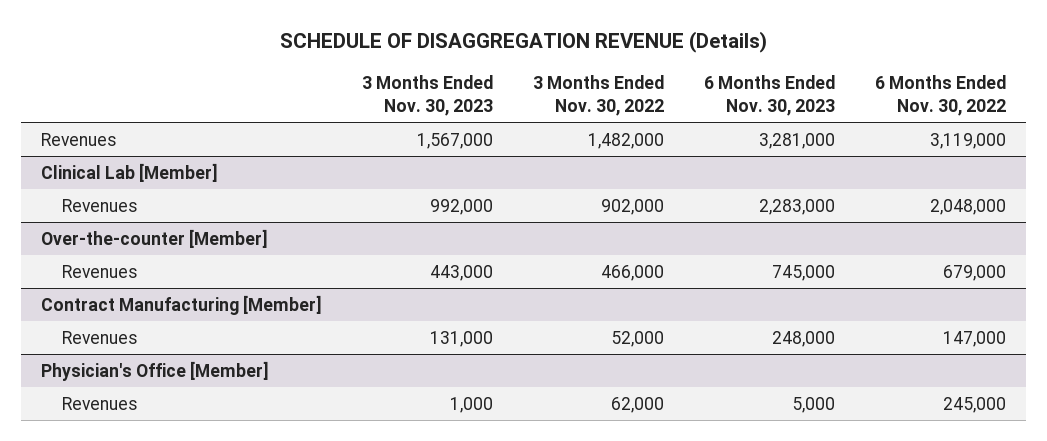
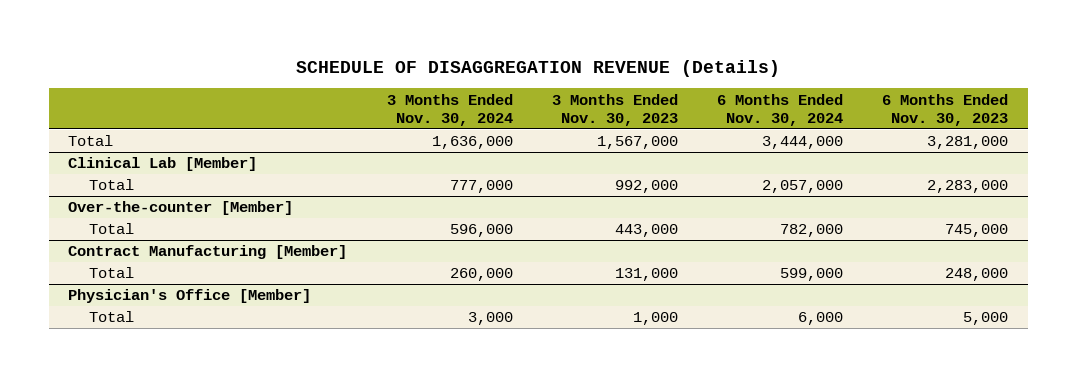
[533,74,665,116] 3 Months Ended Nov. 30, 2022 -> none
[875,74,1007,116] 6 Months Ended Nov. 30, 2022 -> none
none -> [386,93,513,126] 3 Months Ended Nov. 30, 2024
none -> [717,93,844,126] 6 Months Ended Nov. 30, 2024
[41,132,118,146] Revenues -> [68,135,114,147] Total
[61,198,138,212] Revenues -> [89,179,135,191] Total
[61,264,138,278] Revenues -> [89,223,135,235] Total
[61,330,138,344] Revenues -> [89,267,135,279] Total
[61,396,138,410] Revenues -> [89,311,135,323] Total

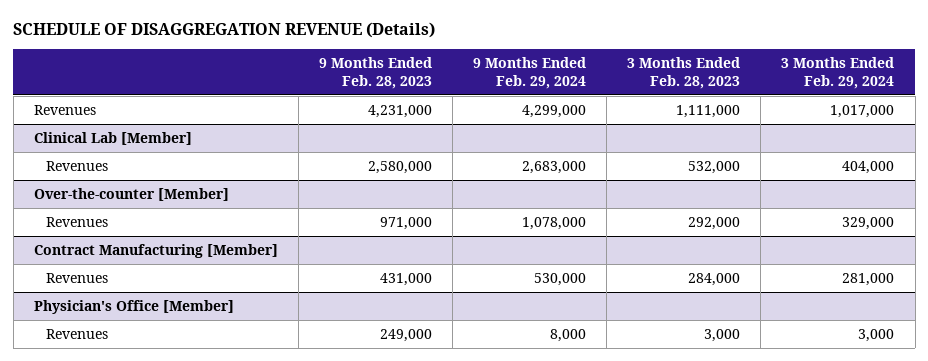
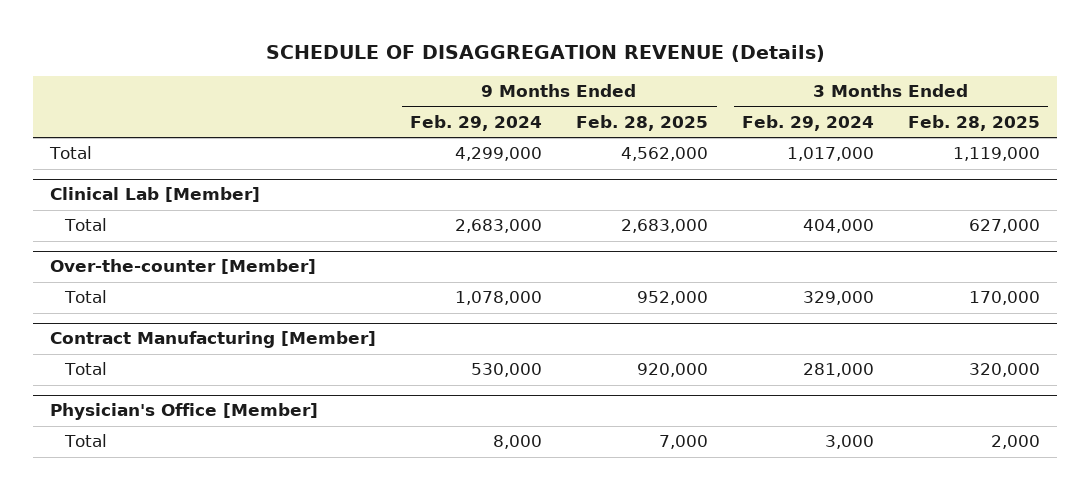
[318,57,432,89] 9 Months Ended Feb. 28, 2023 -> none
[627,57,741,89] 3 Months Ended Feb. 28, 2023 -> none
none -> [576,115,709,132] Feb. 28, 2025
none -> [907,115,1040,132] Feb. 28, 2025
[33,104,96,115] Revenues -> [49,146,93,160] Total
[45,160,108,171] Revenues -> [64,218,108,232] Total
[45,216,108,227] Revenues -> [64,290,108,304] Total
[45,272,108,283] Revenues -> [64,362,108,376] Total
[45,328,108,339] Revenues -> [64,434,108,448] Total

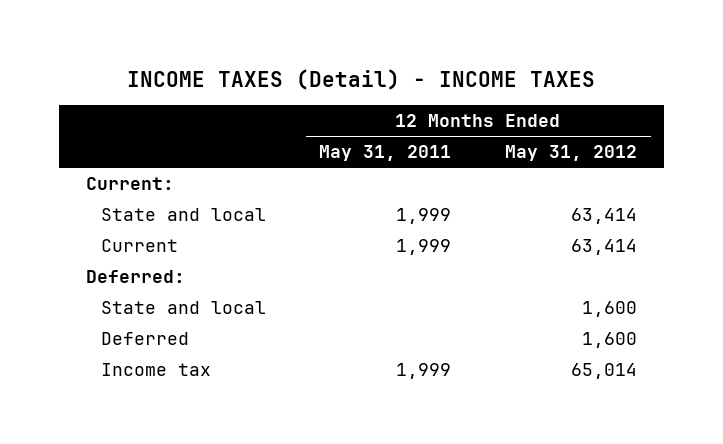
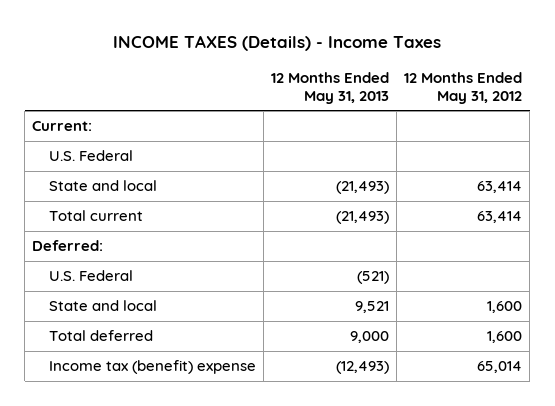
[127,68,596,90] INCOME TAXES (Detail) - INCOME TAXES -> [113,34,442,51] INCOME TAXES (Details) - Income Taxes
[319,145,452,162] May 31, 2011 -> none
none -> [271,71,390,104] 12 Months Ended May 31, 2013
none -> [48,150,133,162] U.S. Federal
[100,239,178,253] Current -> [48,210,143,222] Total current
none -> [48,270,133,282] U.S. Federal
[100,332,189,346] Deferred -> [48,330,153,342] Total deferred
[100,363,211,377] Income tax -> [48,360,256,375] Income tax (benefit) expense

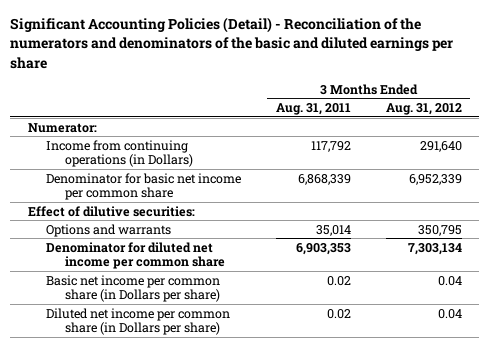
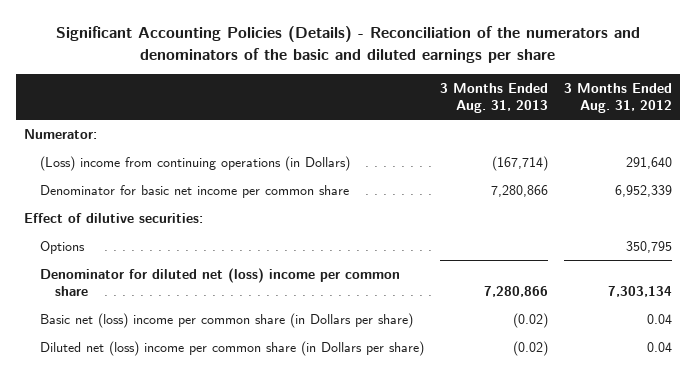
[10,17,454,69] Significant Accounting Policies (Detail) - Reconciliation of the numerators and denominators of the basic and diluted earnings per share -> [56,26,641,64] Significant Accounting Policies (Details) - Reconciliation of the numerators and denominators of the basic and diluted earnings per share
[275,102,351,115] Aug. 31, 2011 -> none
none -> [439,83,548,114] 3 Months Ended Aug. 31, 2013
[46,139,194,168] Income from continuing operations (in Dollars) -> [39,155,350,171] (Loss) income from continuing operations (in Dollars)
[46,223,172,237] Options and warrants -> [39,240,85,254] Options
[46,241,226,270] Denominator for diluted net income per common share -> [39,267,400,296] Denominator for diluted net (loss) income per common share
[46,274,221,303] Basic net income per common share (in Dollars per share) -> [39,312,413,328] Basic net (loss) income per common share (in Dollars per share)
[46,307,231,336] Diluted net income per common share (in Dollars per share) -> [39,340,424,356] Diluted net (loss) income per common share (in Dollars per share)

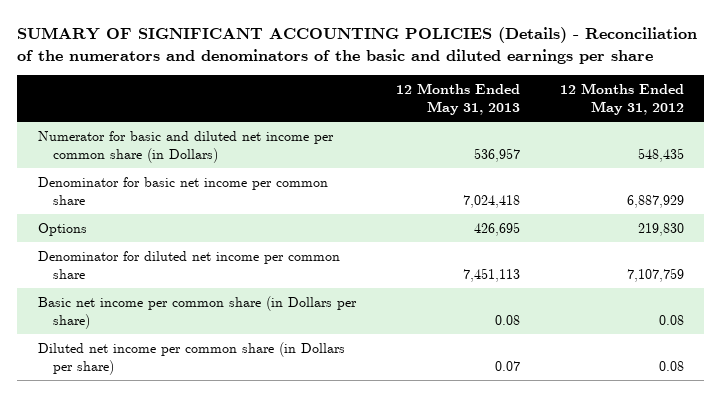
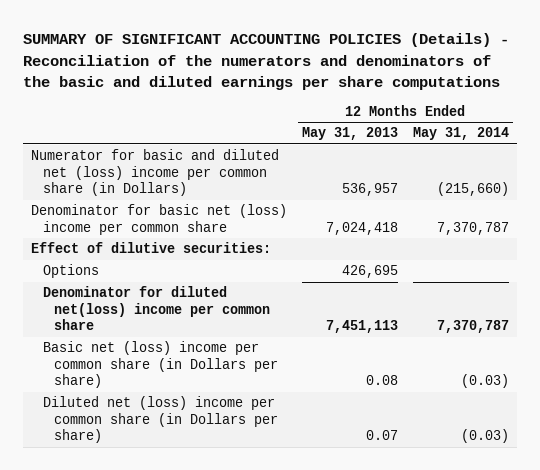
[17,27,698,64] SUMARY OF SIGNIFICANT ACCOUNTING POLICIES (Details) - Reconciliation of the numerators and denominators of the basic and diluted earnings per share -> [23,33,510,90] SUMMARY OF SIGNIFICANT ACCOUNTING POLICIES (Details) - Reconciliation of the numerators and denominators of the basic and diluted earnings per share computations
[560,82,685,115] 12 Months Ended May 31, 2012 -> none
none -> [412,127,509,141] May 31, 2014
[37,131,334,163] Numerator for basic and diluted net income per common share (in Dollars) -> [30,149,279,197] Numerator for basic and diluted net (loss) income per common share (in Dollars)
[37,177,328,205] Denominator for basic net income per common share -> [30,204,287,235] Denominator for basic net (loss) income per common share
none -> [30,242,271,254] Effect of dilutive securities:
[37,251,340,279] Denominator for diluted net income per common share -> [42,286,271,331] Denominator for diluted net(loss) income per common share
[37,296,357,329] Basic net income per common share (in Dollars per share) -> [42,341,279,389] Basic net (loss) income per common share (in Dollars per share)
[37,342,345,375] Diluted net income per common share (in Dollars per share) -> [42,396,279,444] Diluted net (loss) income per common share (in Dollars per share)

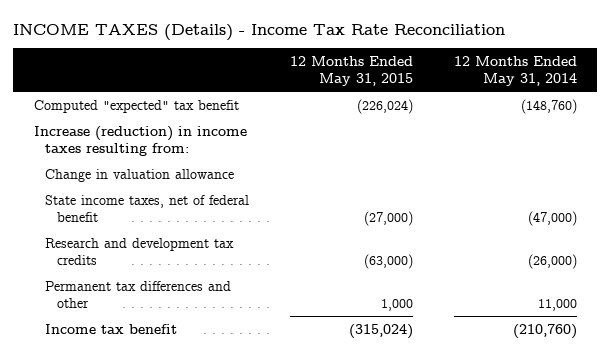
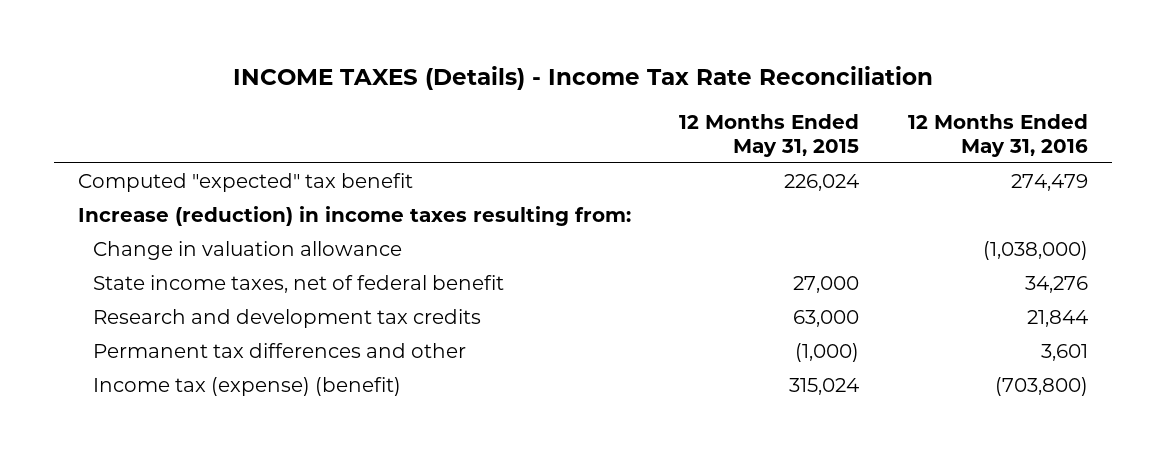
[453,55,577,87] 12 Months Ended May 31, 2014 -> none
none -> [907,113,1088,157] 12 Months Ended May 31, 2016
[356,98,413,114] (226,024) -> [784,173,860,191] 226,024
[363,211,413,227] (27,000) -> [793,275,860,293] 27,000
[363,254,413,270] (63,000) -> [793,309,860,327] 63,000
[380,299,413,312] 1,000 -> [795,342,860,362] (1,000)
[45,323,178,334] Income tax benefit -> [93,376,402,396] Income tax (expense) (benefit)
[348,323,413,339] (315,024) -> [789,377,860,395] 315,024

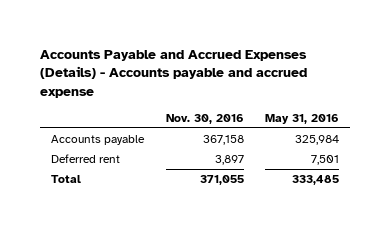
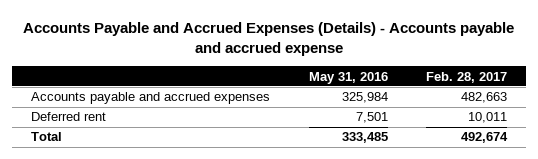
[165,113,244,124] Nov. 30, 2016 -> none
none -> [425,71,507,83] Feb. 28, 2017
[51,135,146,146] Accounts payable -> [31,92,271,105] Accounts payable and accrued expenses

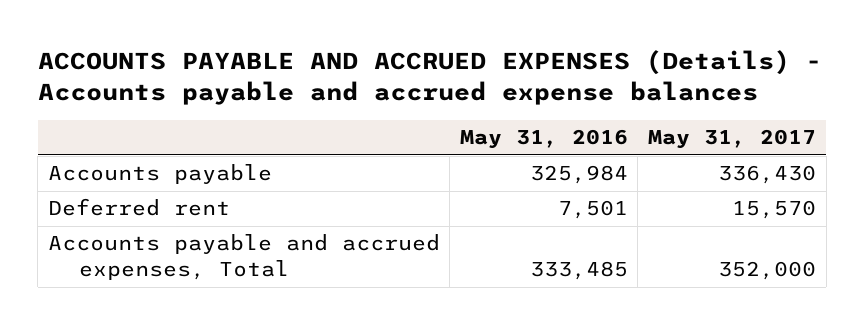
[23,21,515,57] Accounts Payable and Accrued Expenses (Details) - Accounts payable and accrued expense -> [37,49,822,105] ACCOUNTS PAYABLE AND ACCRUED EXPENSES (Details) - Accounts payable and accrued expense balances
[425,71,507,83] Feb. 28, 2017 -> none
none -> [648,129,817,150] May 31, 2017
[31,92,271,105] Accounts payable and accrued expenses -> [47,164,272,185] Accounts payable
[31,132,63,142] Total -> [47,234,440,281] Accounts payable and accrued expenses, Total

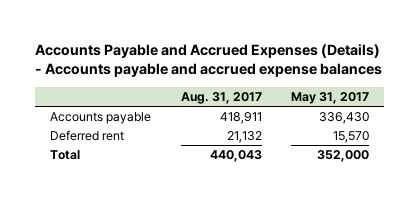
[37,49,822,105] ACCOUNTS PAYABLE AND ACCRUED EXPENSES (Details) - Accounts payable and accrued expense balances -> [35,43,383,78] Accounts Payable and Accrued Expenses (Details) - Accounts payable and accrued expense balances
[459,129,628,150] May 31, 2016 -> none
none -> [180,91,262,104] Aug. 31, 2017
[47,234,440,281] Accounts payable and accrued expenses, Total -> [49,150,80,161] Total

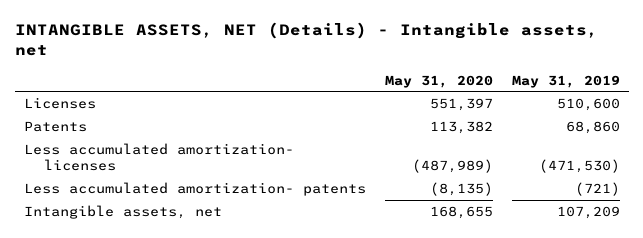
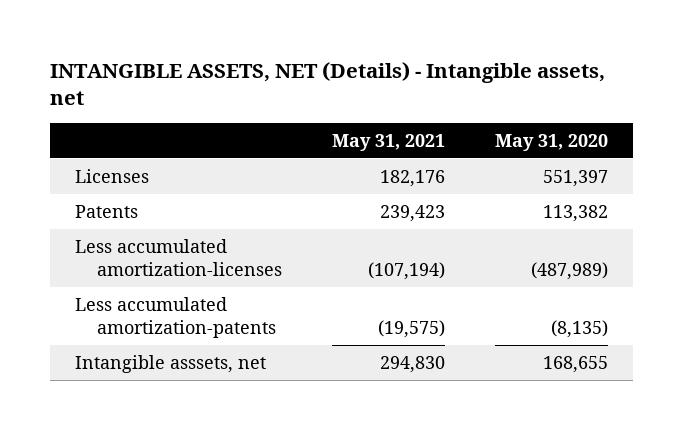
[511,74,620,88] May 31, 2019 -> none
none -> [331,133,445,151] May 31, 2021
[23,143,294,172] Less accumulated amortization- licenses -> [74,238,282,276] Less accumulated amortization-licenses
[23,182,366,197] Less accumulated amortization- patents -> [74,296,276,338] Less accumulated amortization-patents
[23,205,222,220] Intangible assets, net -> [74,354,266,373] Intangible asssets, net

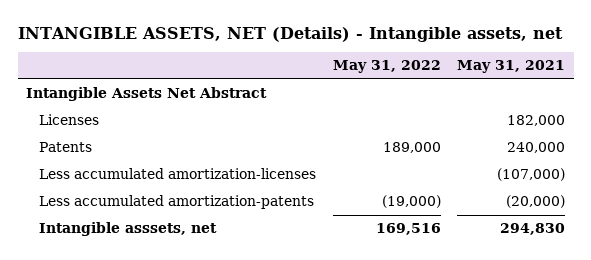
[494,133,608,151] May 31, 2020 -> none
none -> [332,60,441,74] May 31, 2022
none -> [25,87,267,102] Intangible Assets Net Abstract
[379,169,445,187] 182,176 -> [507,115,566,127] 182,000
[379,204,445,222] 239,423 -> [507,142,566,154] 240,000
[367,261,445,280] (107,194) -> [497,168,566,182] (107,000)
[377,319,445,338] (19,575) -> [506,195,566,209] (20,000)

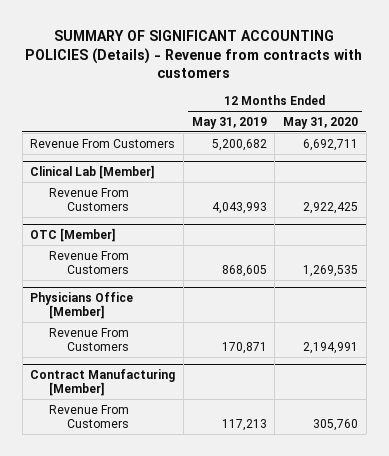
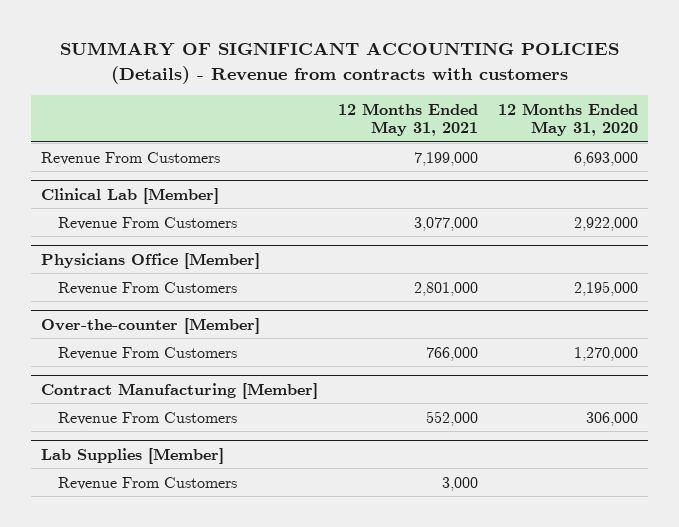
[191,116,267,129] May 31, 2019 -> none
none -> [338,102,479,136] 12 Months Ended May 31, 2021
[303,138,359,151] 6,692,711 -> [573,151,638,166] 6,693,000
[30,227,117,242] OTC [Member] -> none
[48,250,129,275] Revenue From Customers -> none
[303,202,359,215] 2,922,425 -> [573,216,638,231] 2,922,000
[303,342,359,355] 2,194,991 -> [573,280,638,296] 2,195,000
none -> [41,317,261,334] Over-the-counter [Member]
none -> [57,346,237,360] Revenue From Customers
[313,419,359,432] 305,760 -> [585,411,638,426] 306,000
none -> [41,447,225,464] Lab Supplies [Member]
none -> [57,476,237,490] Revenue From Customers

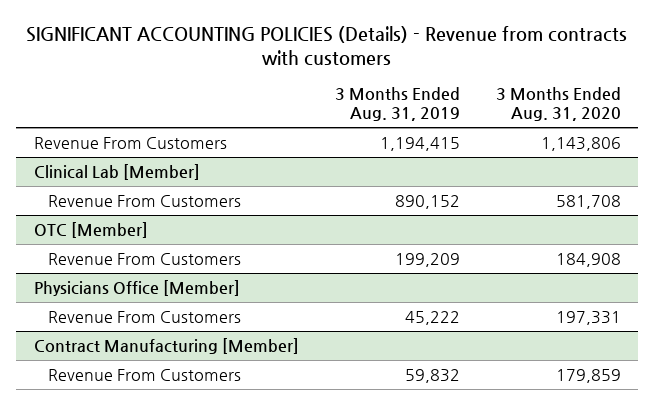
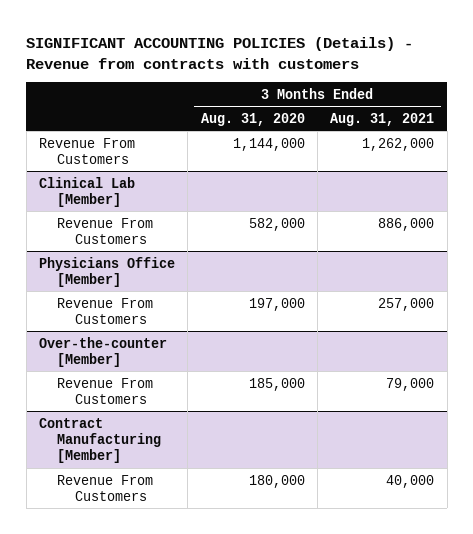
[334,86,460,122] 3 Months Ended Aug. 31, 2019 -> none
none -> [330,112,435,126] Aug. 31, 2021
[540,136,621,151] 1,143,806 -> [232,137,305,151] 1,144,000
[34,221,149,238] OTC [Member] -> none
[48,252,242,265] Revenue From Customers -> none
[555,194,621,209] 581,708 -> [248,217,305,231] 582,000
[555,310,621,325] 197,331 -> [248,297,305,311] 197,000
none -> [39,336,168,367] Over-the-counter [Member]
none -> [56,377,153,404] Revenue From Customers
[555,368,621,383] 179,859 -> [248,474,305,488] 180,000

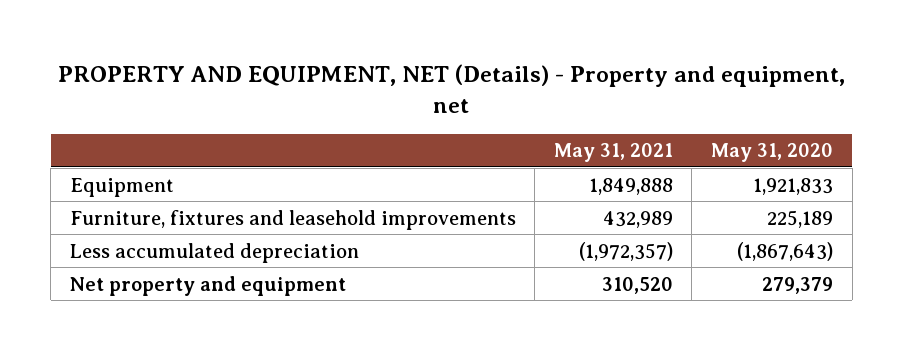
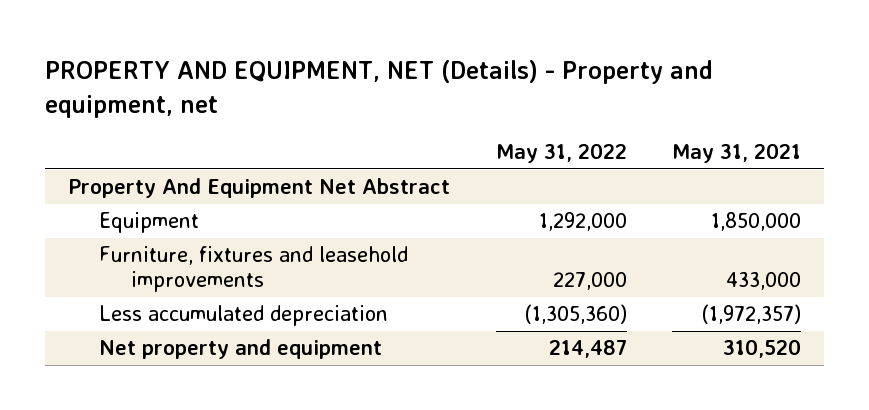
[711,143,834,163] May 31, 2020 -> none
none -> [495,143,627,164] May 31, 2022
none -> [68,178,451,199] Property And Equipment Net Abstract
[588,177,673,195] 1,849,888 -> [711,212,802,232] 1,850,000
[602,210,673,228] 432,989 -> [726,272,802,291] 433,000

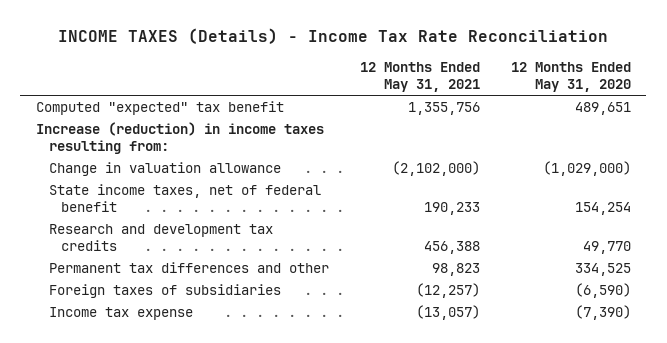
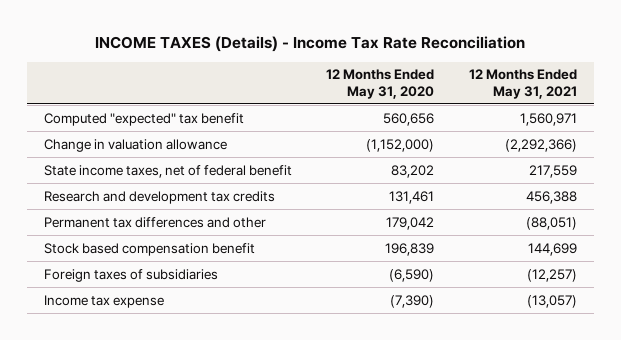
[35,122,324,155] Increase (reduction) in income taxes resulting from: -> none
[407,102,480,116] 1,355,756 -> [519,112,577,126] 1,560,971
[574,102,631,116] 489,651 -> [383,112,435,126] 560,656
[391,161,480,177] (2,102,000) -> [504,138,577,152] (2,292,366)
[542,161,631,177] (1,029,000) -> [366,138,435,152] (1,152,000)
[423,202,480,216] 190,233 -> [528,164,577,178] 217,559
[574,202,631,216] 154,254 -> [391,164,435,178] 83,202
[582,241,631,255] 49,770 -> [389,190,435,204] 131,461
[431,263,480,277] 98,823 -> [525,216,577,230] (88,051)
[574,263,631,277] 334,525 -> [386,216,435,230] 179,042
none -> [44,242,256,256] Stock based compensation benefit

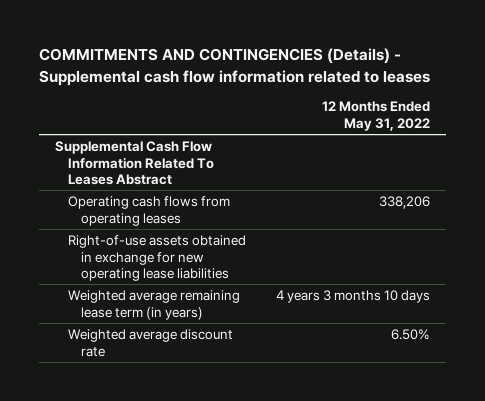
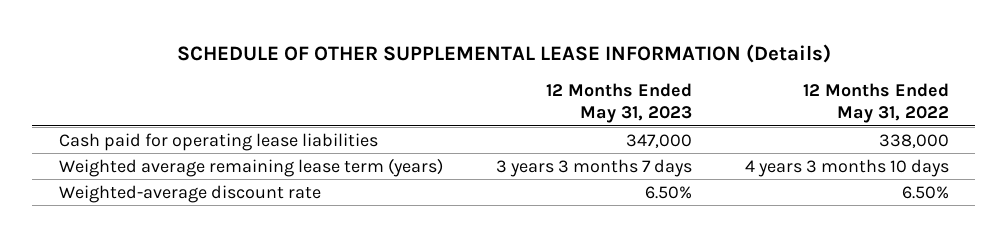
[39,48,431,86] COMMITMENTS AND CONTINGENCIES (Details) - Supplemental cash flow information related to leases -> [176,43,831,63] SCHEDULE OF OTHER SUPPLEMENTAL LEASE INFORMATION (Details)
none -> [545,83,692,124] 12 Months Ended May 31, 2023
[54,140,215,186] Supplemental Cash Flow Information Related To Leases Abstract -> none
[68,234,247,282] Right-of-use assets obtained in exchange for new operating lease liabilities -> none
[68,195,231,226] Operating cash flows from operating leases -> [58,132,378,151] Cash paid for operating lease liabilities
[379,195,431,209] 338,206 -> [878,133,949,148] 338,000
[68,289,241,320] Weighted average remaining lease term (in years) -> [58,157,443,177] Weighted average remaining lease term (years)
[68,328,234,357] Weighted average discount rate -> [58,184,321,203] Weighted-average discount rate

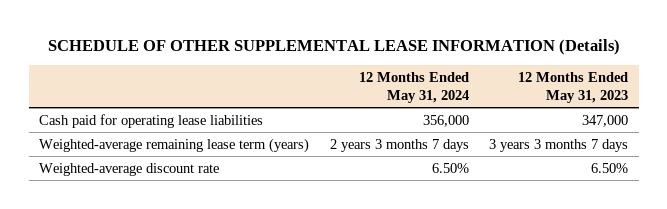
[802,83,949,124] 12 Months Ended May 31, 2022 -> none
none -> [358,72,469,103] 12 Months Ended May 31, 2024
[58,157,443,177] Weighted average remaining lease term (years) -> [38,137,309,153] Weighted-average remaining lease term (years)

